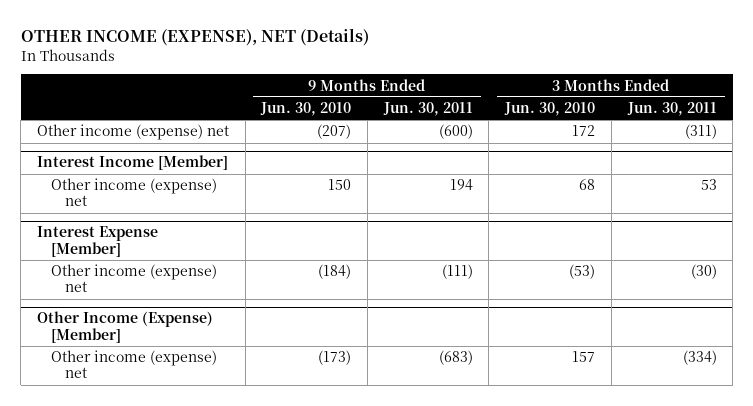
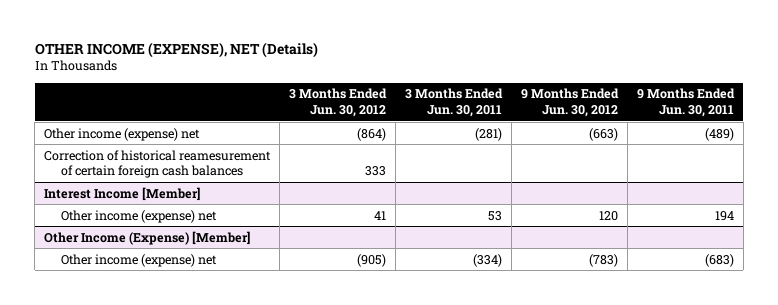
[260,102,352,117] Jun. 30, 2010 -> none
[504,102,596,117] Jun. 30, 2010 -> none
none -> [289,88,388,117] 3 Months Ended Jun. 30, 2012
none -> [520,88,619,117] 9 Months Ended Jun. 30, 2012
[438,124,473,140] (600) -> [704,127,734,141] (489)
[684,124,717,140] (311) -> [474,127,502,141] (281)
none -> [44,149,272,179] Correction of historical reamesurement of certain foreign cash balances
[36,226,158,257] Interest Expense [Member] -> none
[51,264,218,293] Other income (expense) net -> none

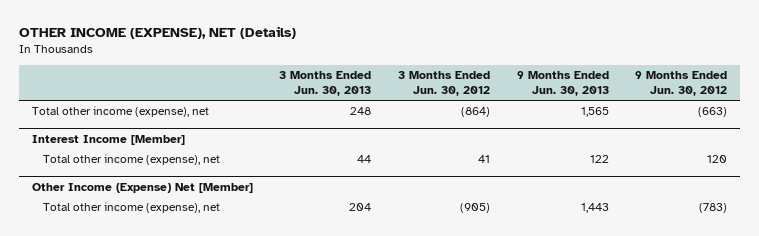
[404,88,503,117] 3 Months Ended Jun. 30, 2011 -> none
[636,88,735,117] 9 Months Ended Jun. 30, 2011 -> none
none -> [279,71,372,97] 3 Months Ended Jun. 30, 2013
none -> [516,71,609,97] 9 Months Ended Jun. 30, 2013
[44,149,272,179] Correction of historical reamesurement of certain foreign cash balances -> none
[44,127,201,141] Other income (expense) net -> [31,106,209,118] Total other income (expense), net
[61,209,218,223] Other income (expense) net -> [42,154,220,166] Total other income (expense), net
[44,230,251,245] Other Income (Expense) [Member] -> [31,182,253,193] Other Income (Expense) Net [Member]
[61,253,218,267] Other income (expense) net -> [42,202,220,214] Total other income (expense), net

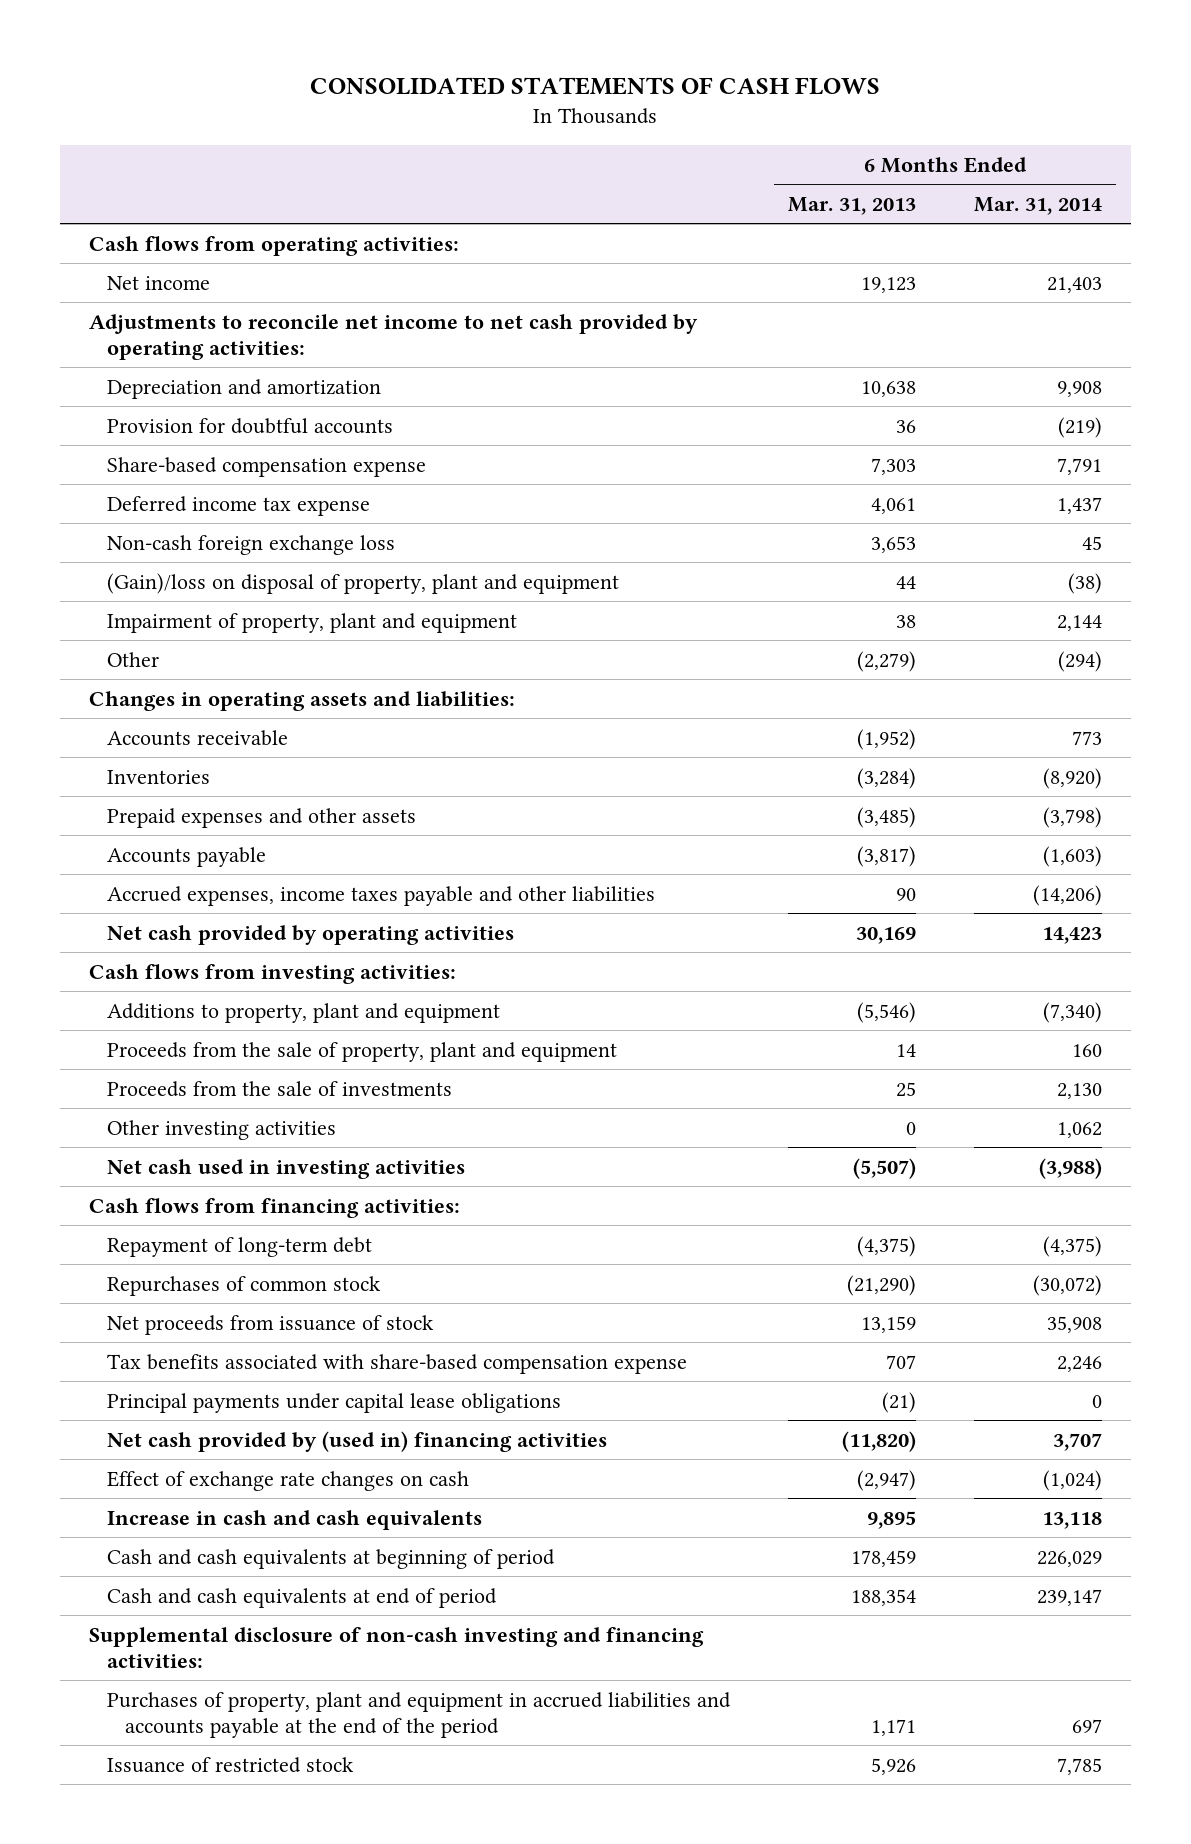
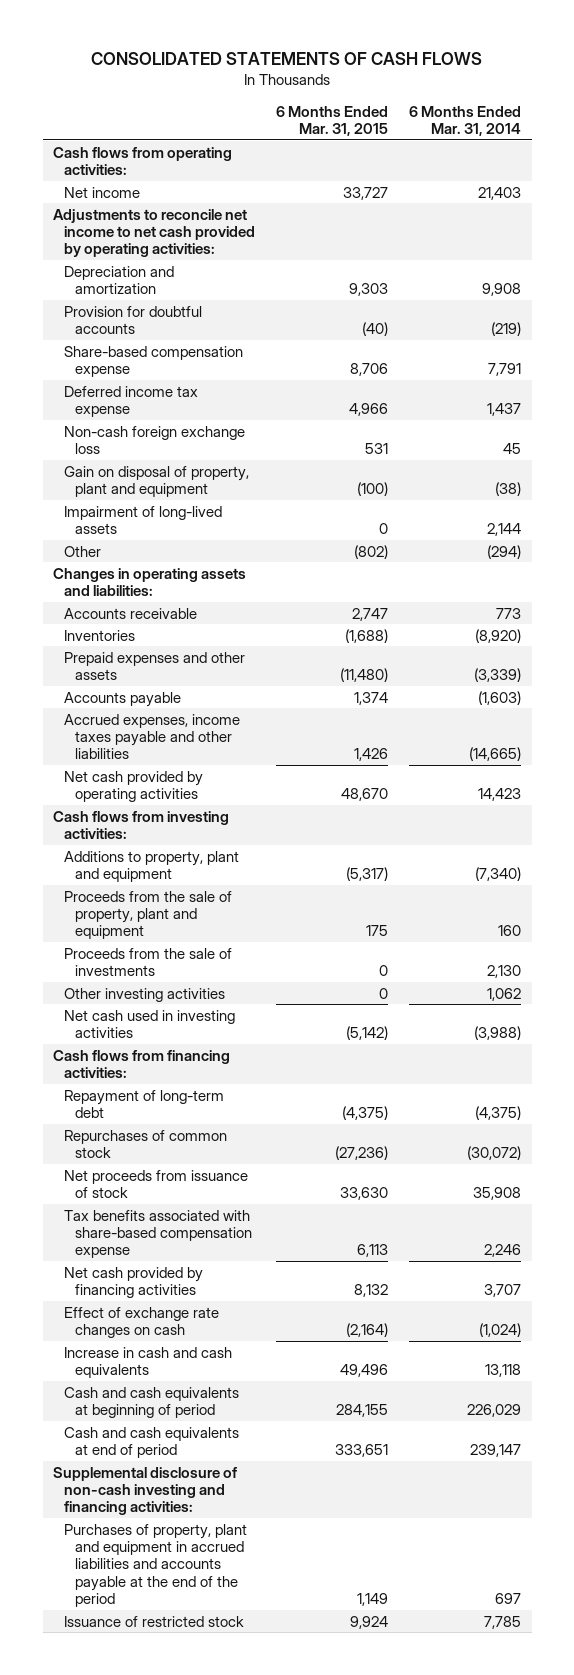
[787,196,916,215] Mar. 31, 2013 -> none
none -> [276,105,389,137] 6 Months Ended Mar. 31, 2015
[107,572,620,594] (Gain)/loss on disposal of property, plant and equipment -> [63,465,249,497] Gain on disposal of property, plant and equipment
[107,612,518,633] Impairment of property, plant and equipment -> [63,505,222,534] Impairment of long-lived assets
[1042,806,1102,828] (3,798) -> [474,667,522,682] (3,339)
[1032,884,1102,906] (14,206) -> [469,747,522,762] (14,665)
[107,1392,562,1413] Principal payments under capital lease obligations -> none
[107,1430,608,1452] Net cash provided by (used in) financing activities -> [63,1266,203,1298] Net cash provided by financing activities

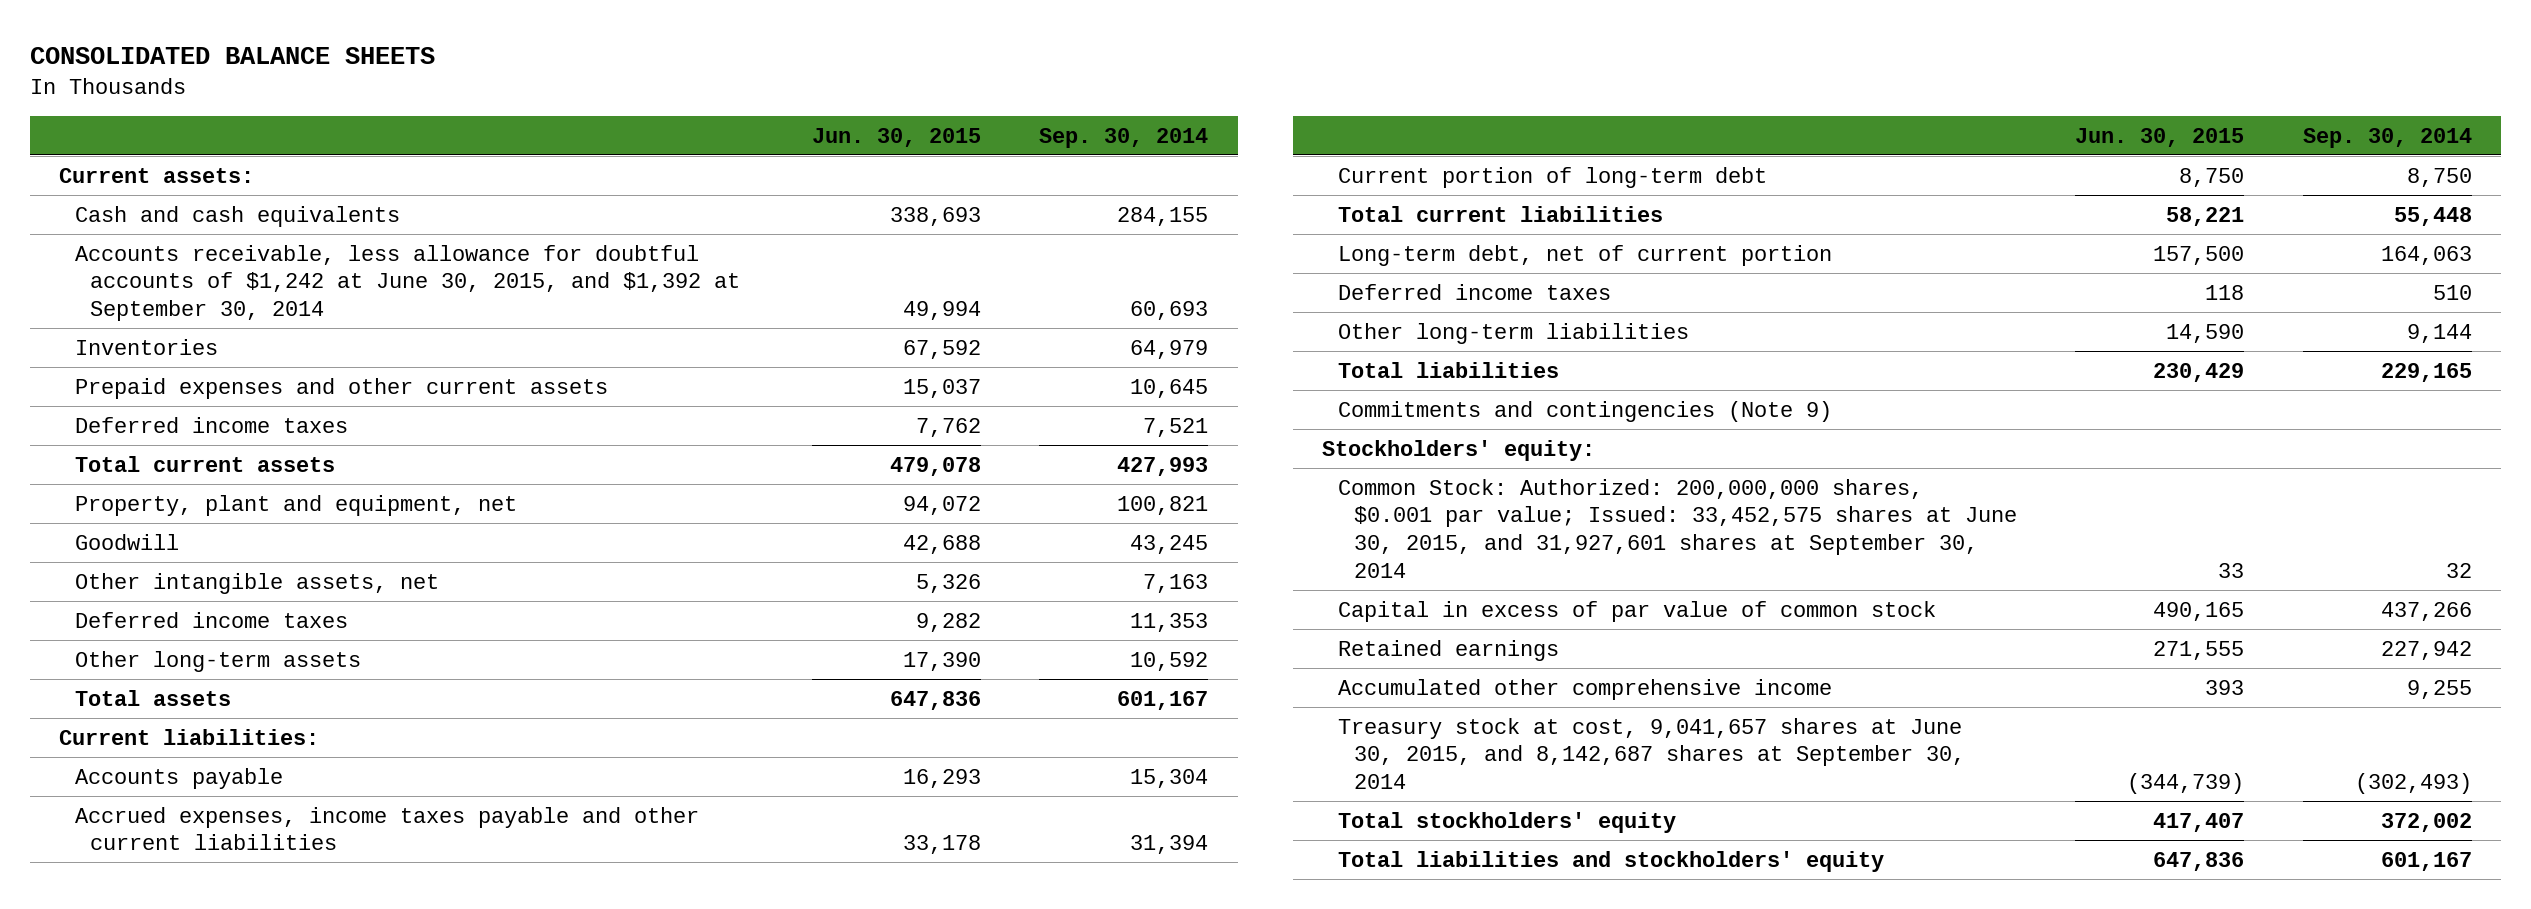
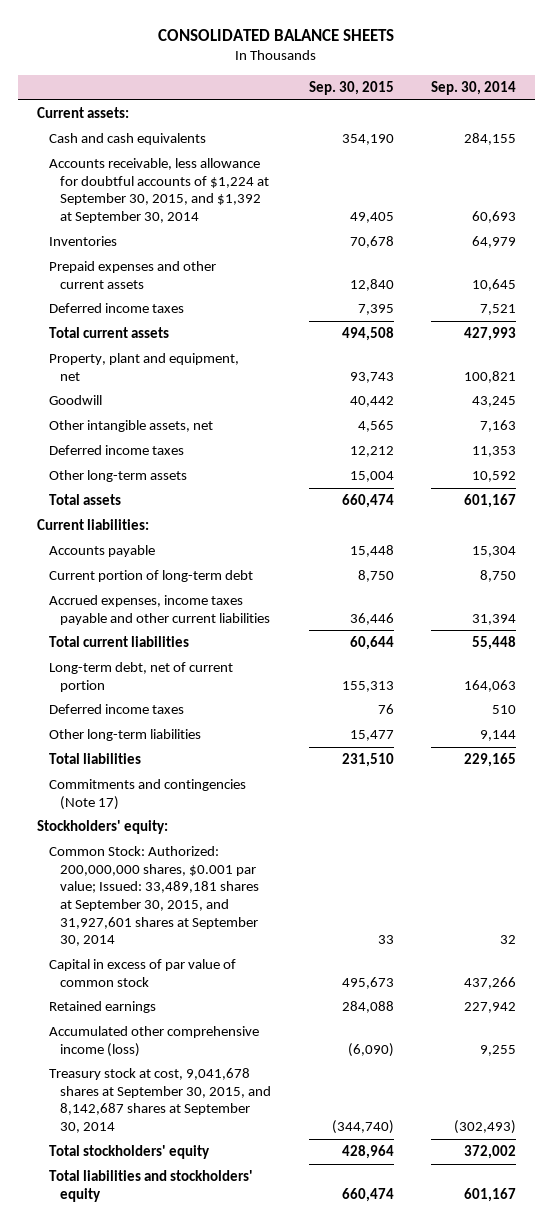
[811,127,981,147] Jun. 30, 2015 -> none
none -> [308,80,394,95] Sep. 30, 2015
[74,244,741,322] Accounts receivable, less allowance for doubtful accounts of $1,242 at June 30, 2015, and $1,392 at September 30, 2014 -> [48,158,270,224] Accounts receivable, less allowance for doubtful accounts of $1,224 at September 30, 2015, and $1,392 at September 30, 2014
[74,806,699,851] Accrued expenses, income taxes payable and other current liabilities -> [48,595,271,625] Accrued expenses, income taxes payable and other current liabilities
[1337,400,1832,422] Commitments and contingencies (Note 9) -> [48,779,246,810] Commitments and contingencies (Note 17)
[1337,478,2017,579] Common Stock: Authorized: 200,000,000 shares, $0.001 par value; Issued: 33,452,575 shares at June 30, 2015, and 31,927,601 shares at September 30, 2014 -> [48,846,260,947] Common Stock: Authorized: 200,000,000 shares, $0.001 par value; Issued: 33,489,181 shares at September 30, 2015, and 31,927,601 shares at September 30, 2014
[1337,678,1832,700] Accumulated other comprehensive income -> [48,1026,259,1057] Accumulated other comprehensive income (loss)
[1337,717,1965,790] Treasury stock at cost, 9,041,657 shares at June 30, 2015, and 8,142,687 shares at September 30, 2014 -> [48,1068,272,1134] Treasury stock at cost, 9,041,678 shares at September 30, 2015, and 8,142,687 shares at September 30, 2014

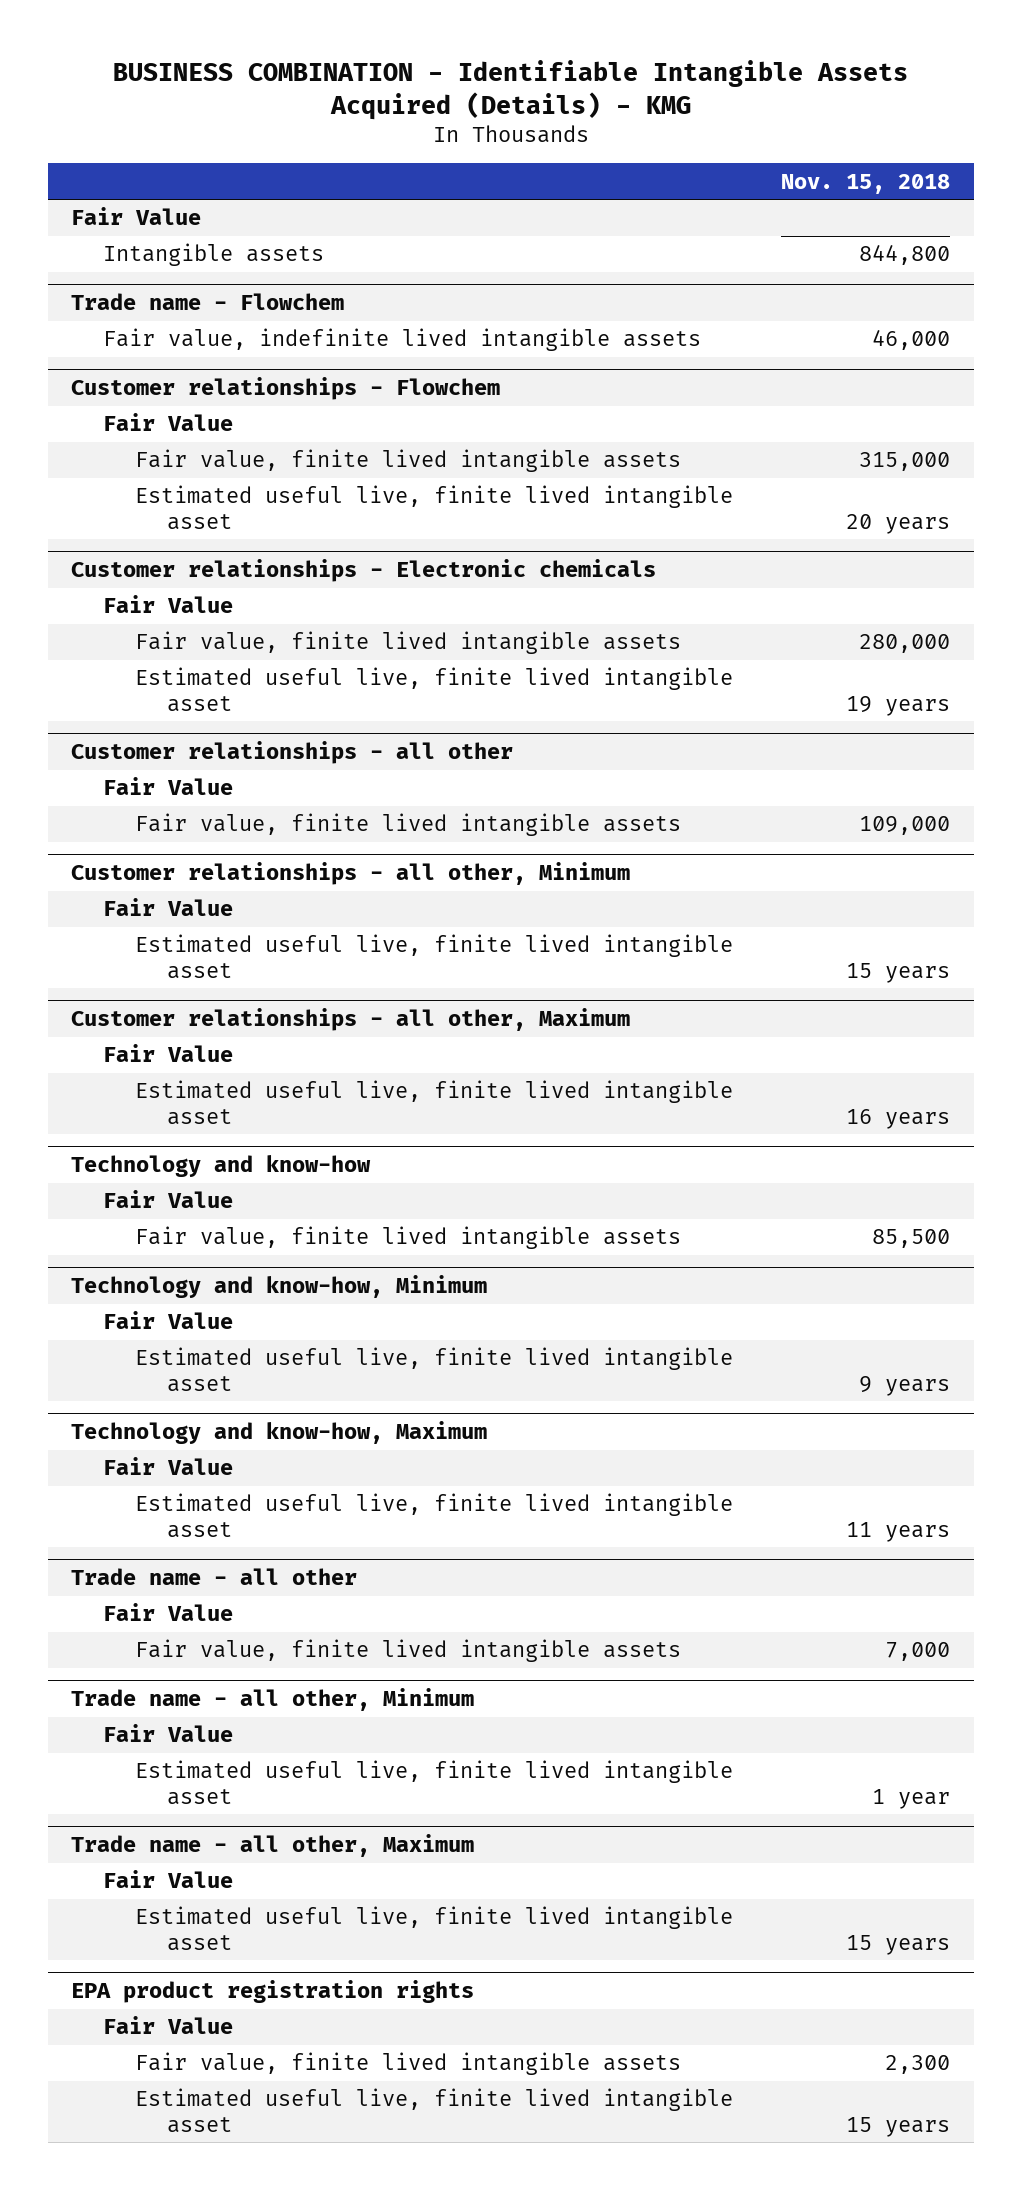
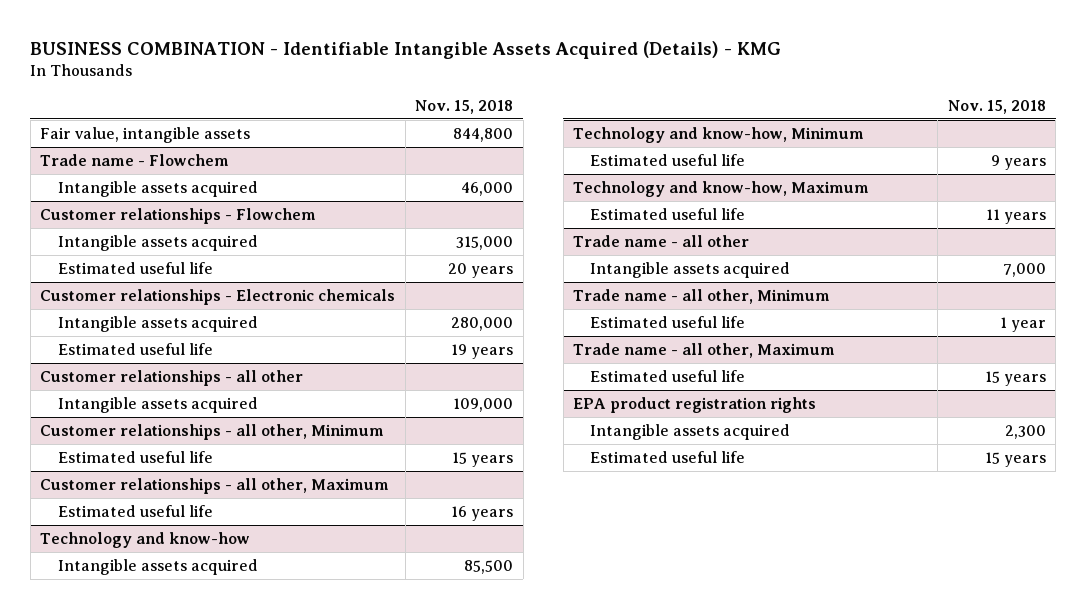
[71,207,202,226] Fair Value -> none
[103,243,325,267] Intangible assets -> [40,126,251,143] Fair value, intangible assets
[103,328,702,352] Fair value, indefinite lived intangible assets -> none
none -> [57,180,258,197] Intangible assets acquired
[103,413,234,432] Fair Value -> none
[135,449,682,473] Fair value, finite lived intangible assets -> [57,234,258,251] Intangible assets acquired
[135,485,734,531] Estimated useful live, finite lived intangible asset -> [57,261,213,274] Estimated useful life
[103,595,234,614] Fair Value -> none
[135,631,682,655] Fair value, finite lived intangible assets -> none
none -> [57,315,258,332] Intangible assets acquired
[135,667,734,713] Estimated useful live, finite lived intangible asset -> [57,342,213,355] Estimated useful life
[103,777,234,796] Fair Value -> none
[135,813,682,837] Fair value, finite lived intangible assets -> none
none -> [57,396,258,413] Intangible assets acquired
[103,898,234,917] Fair Value -> none
[135,934,734,980] Estimated useful live, finite lived intangible asset -> [57,450,213,463] Estimated useful life
[103,1044,234,1063] Fair Value -> none
[135,1080,734,1126] Estimated useful live, finite lived intangible asset -> [57,504,213,517] Estimated useful life
[103,1190,234,1209] Fair Value -> none
[135,1226,682,1250] Fair value, finite lived intangible assets -> [57,558,258,575] Intangible assets acquired
[103,1311,234,1330] Fair Value -> none
[135,1347,734,1393] Estimated useful live, finite lived intangible asset -> [590,153,746,166] Estimated useful life
[103,1457,234,1476] Fair Value -> none
[135,1493,734,1539] Estimated useful live, finite lived intangible asset -> [590,207,746,220] Estimated useful life
[103,1603,234,1622] Fair Value -> none
[135,1639,682,1663] Fair value, finite lived intangible assets -> none
none -> [590,261,791,278] Intangible assets acquired
[103,1724,234,1743] Fair Value -> none
[135,1760,734,1806] Estimated useful live, finite lived intangible asset -> [590,315,746,328] Estimated useful life
[103,1870,234,1889] Fair Value -> none
[135,1906,734,1952] Estimated useful live, finite lived intangible asset -> [590,369,746,382] Estimated useful life
[103,2016,234,2035] Fair Value -> none
[135,2052,682,2076] Fair value, finite lived intangible assets -> none
none -> [590,423,791,440] Intangible assets acquired
[135,2088,734,2134] Estimated useful live, finite lived intangible asset -> [590,450,746,463] Estimated useful life

